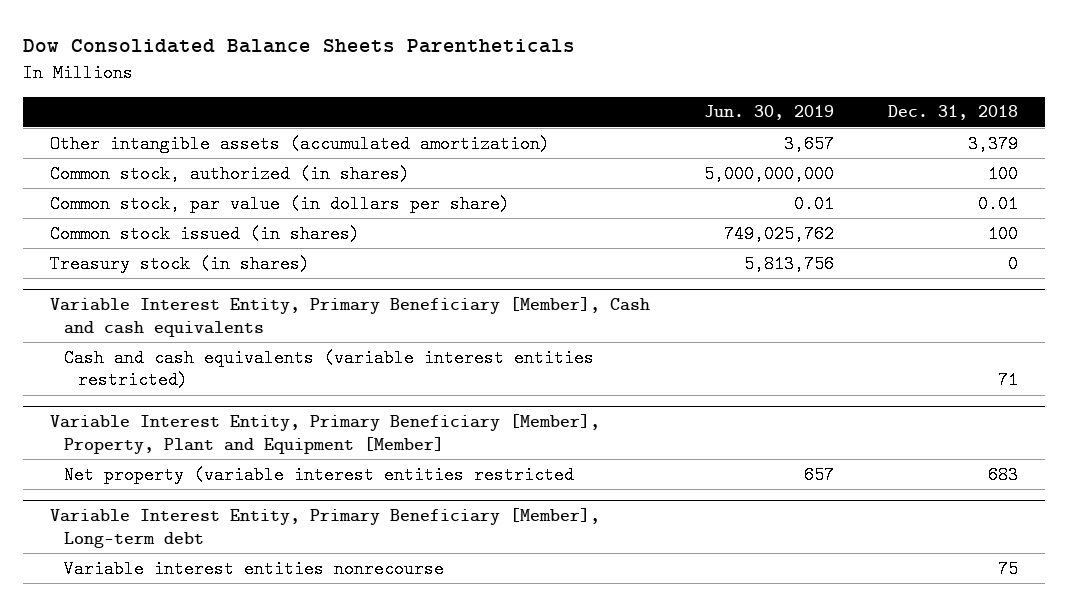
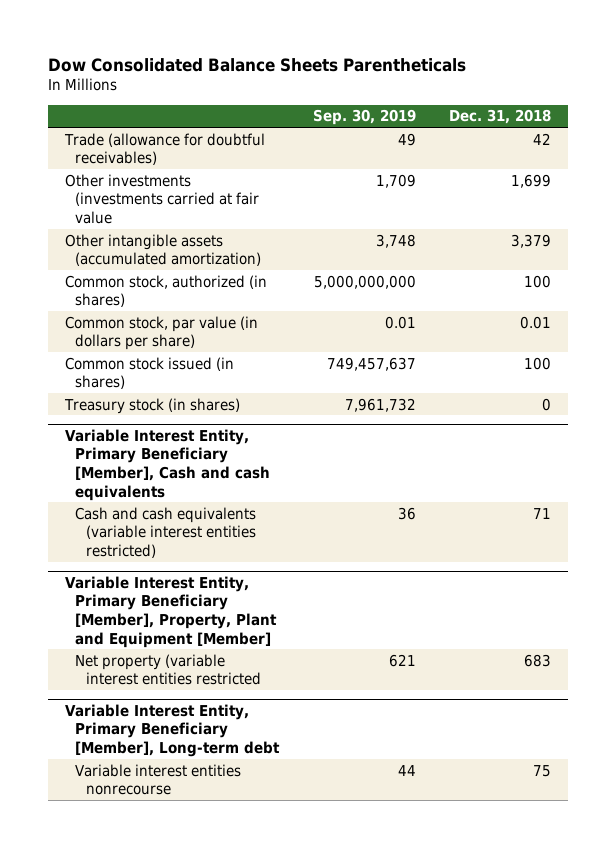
[703,105,834,121] Jun. 30, 2019 -> none
none -> [312,109,416,126] Sep. 30, 2019
none -> [63,132,265,166] Trade (allowance for doubtful receivables)
none -> [64,173,260,224] Other investments (investments carried at fair value

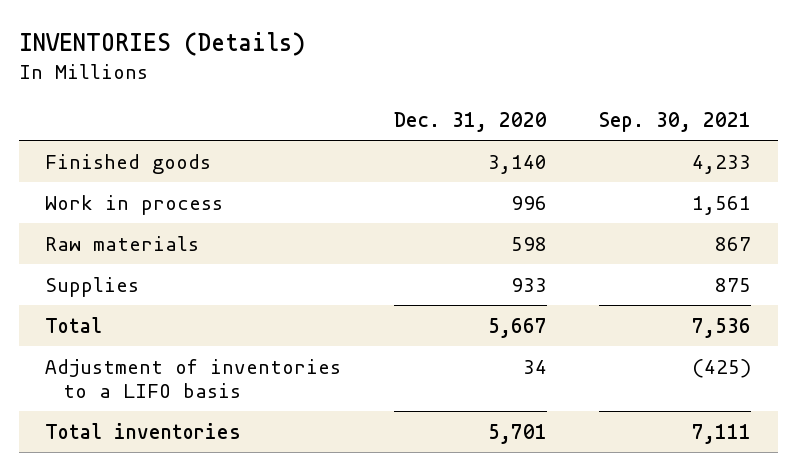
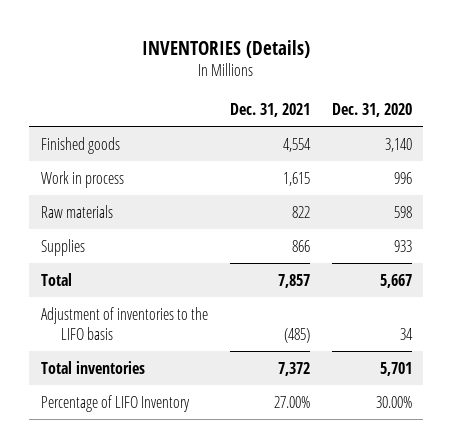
[599,112,752,133] Sep. 30, 2021 -> none
none -> [229,103,310,118] Dec. 31, 2021
[45,358,342,398] Adjustment of inventories to a LIFO basis -> [40,306,208,341] Adjustment of inventories to the LIFO basis
none -> [40,394,190,412] Percentage of LIFO Inventory

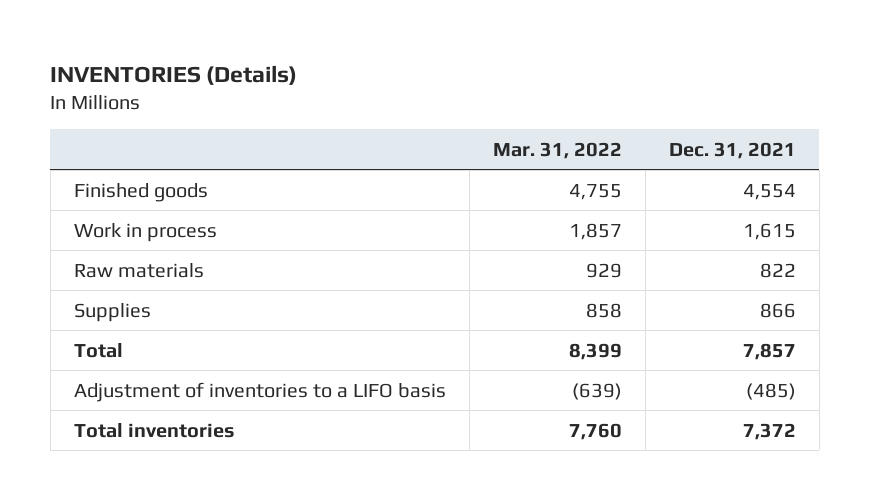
[331,103,412,118] Dec. 31, 2020 -> none
none -> [492,141,622,159] Mar. 31, 2022
[40,306,208,341] Adjustment of inventories to the LIFO basis -> [73,381,446,402] Adjustment of inventories to a LIFO basis
[40,394,190,412] Percentage of LIFO Inventory -> none

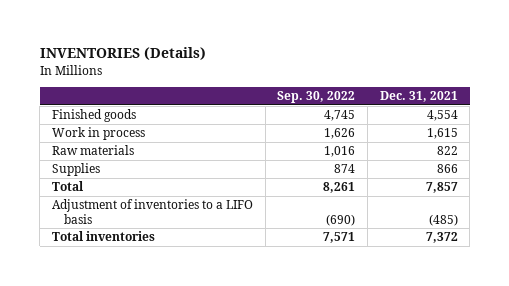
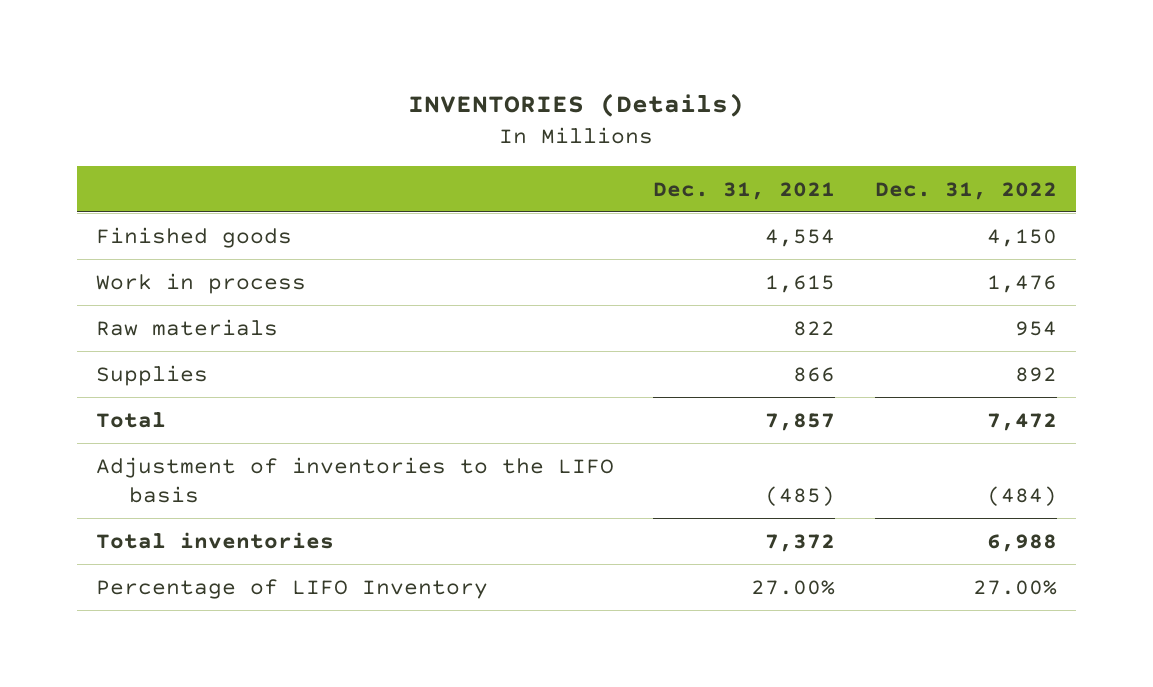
[277,91,356,104] Sep. 30, 2022 -> none
none -> [874,181,1057,200] Dec. 31, 2022
[51,199,253,224] Adjustment of inventories to a LIFO basis -> [96,456,615,503] Adjustment of inventories to the LIFO basis
none -> [96,578,489,599] Percentage of LIFO Inventory

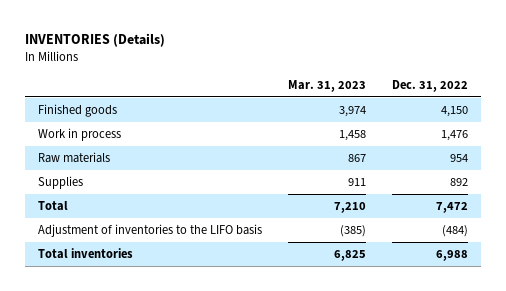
[653,181,836,200] Dec. 31, 2021 -> none
none -> [287,79,366,92] Mar. 31, 2023
[96,578,489,599] Percentage of LIFO Inventory -> none

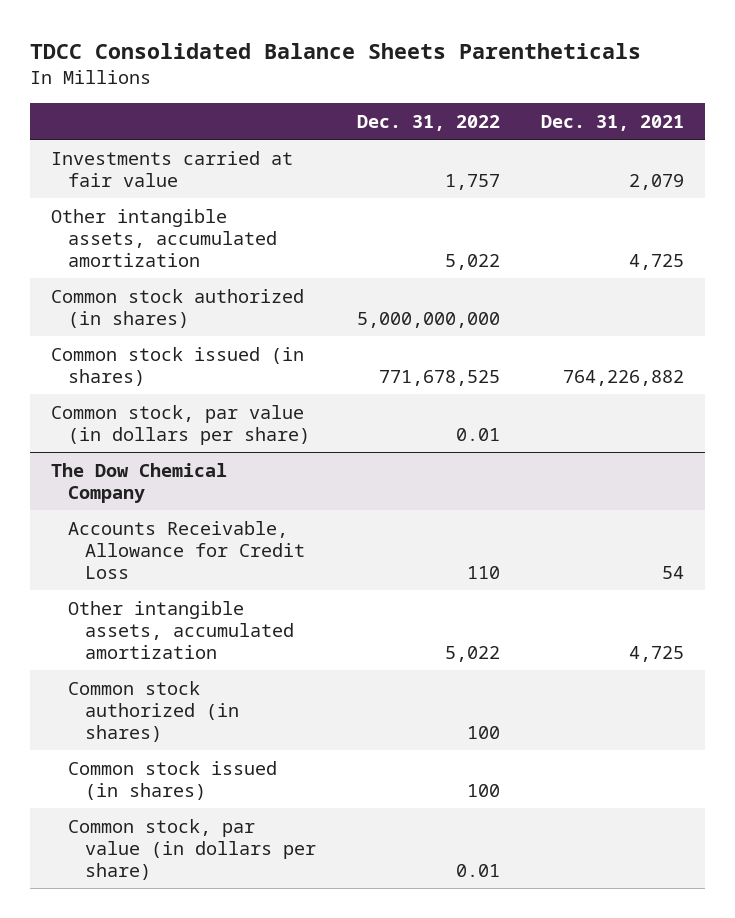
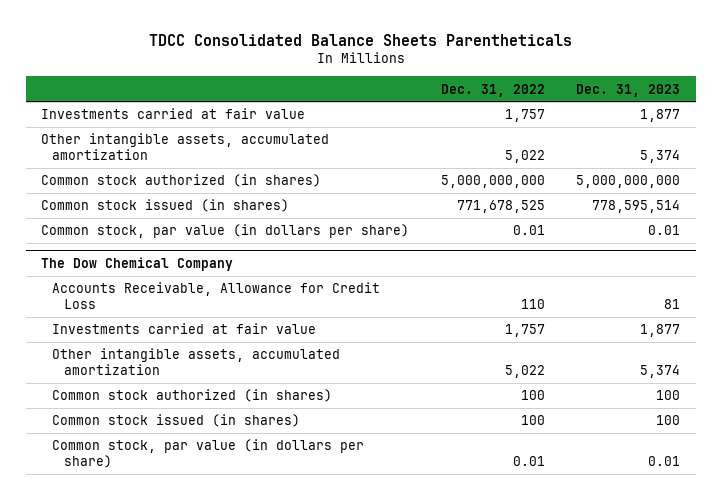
[541,114,685,131] Dec. 31, 2021 -> none
none -> [576,83,681,97] Dec. 31, 2023
none -> [52,323,317,335] Investments carried at fair value

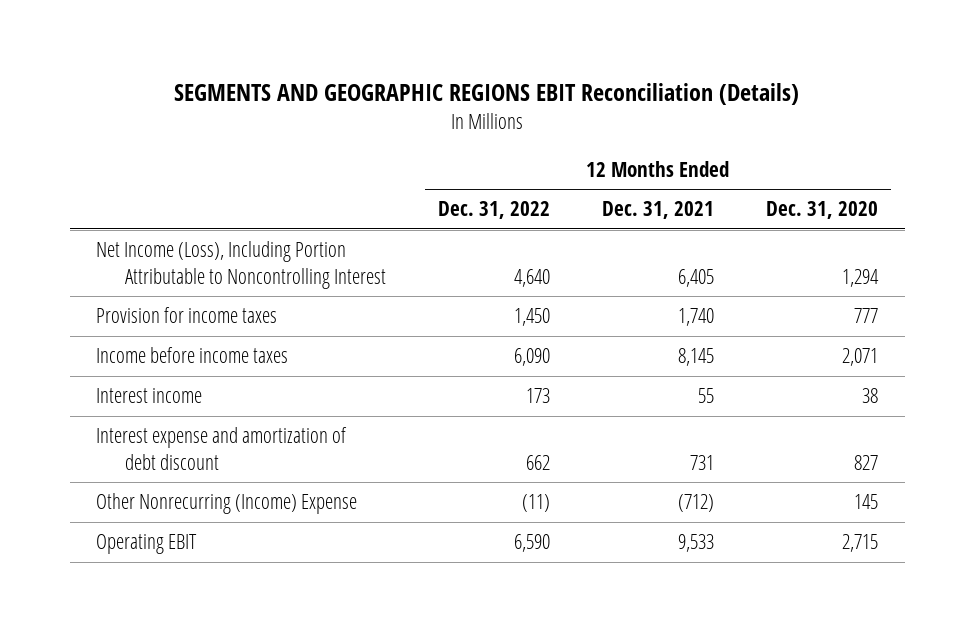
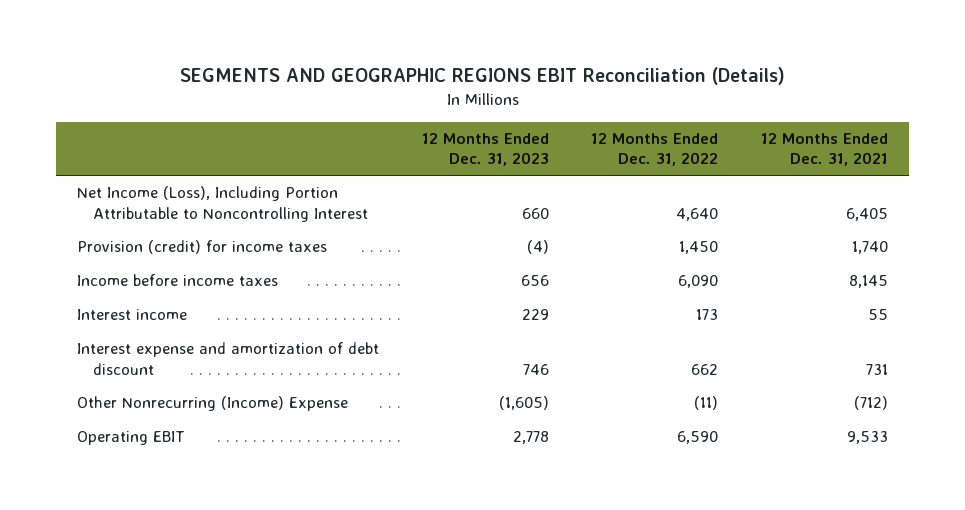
[766,201,879,220] Dec. 31, 2020 -> none
none -> [421,132,549,167] 12 Months Ended Dec. 31, 2023
[95,307,277,324] Provision for income taxes -> [77,240,328,255] Provision (credit) for income taxes

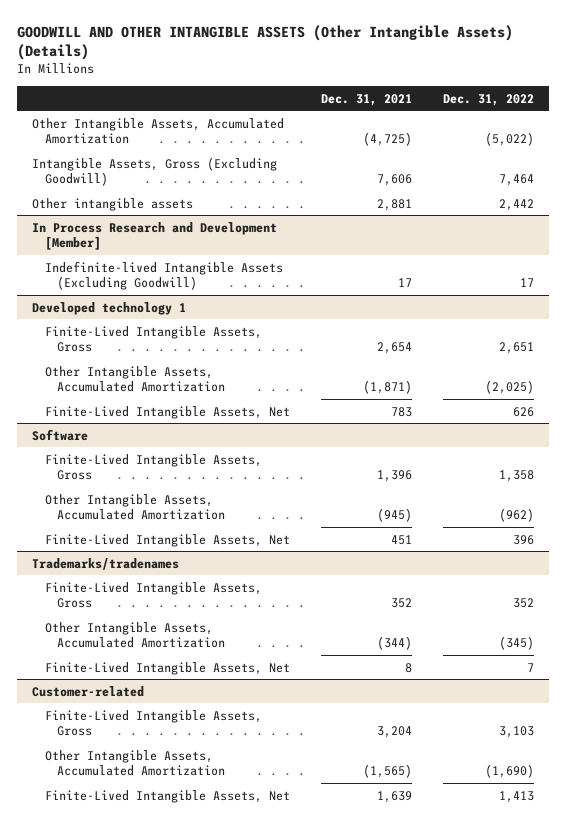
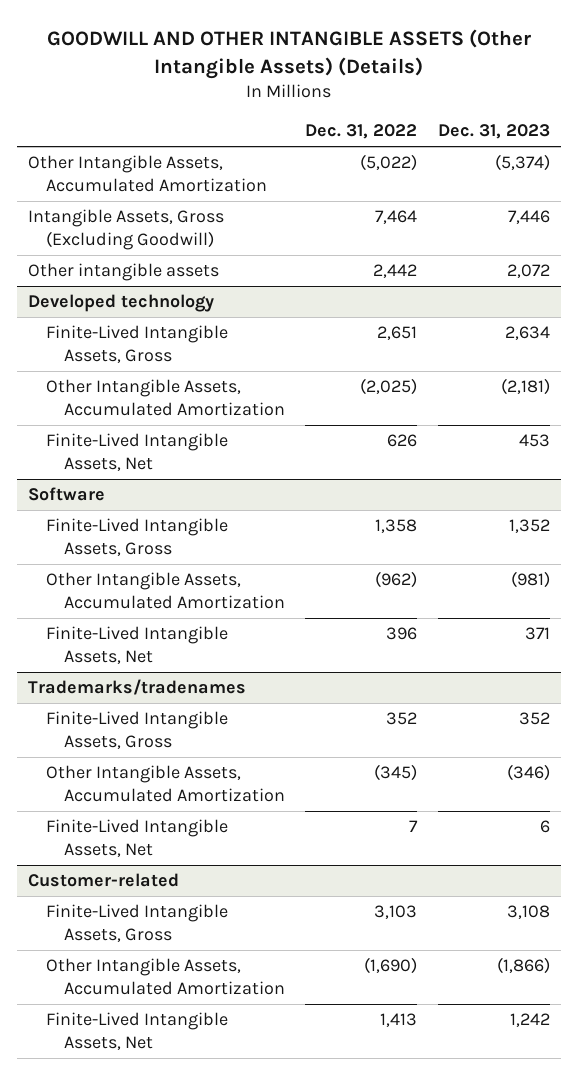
[320,93,412,106] Dec. 31, 2021 -> none
none -> [438,124,551,140] Dec. 31, 2023
[32,221,278,251] In Process Research and Development [Member] -> none
[44,260,283,291] Indefinite-lived Intangible Assets (Excluding Goodwill) -> none
[32,301,187,315] Developed technology 1 -> [27,294,214,313] Developed technology

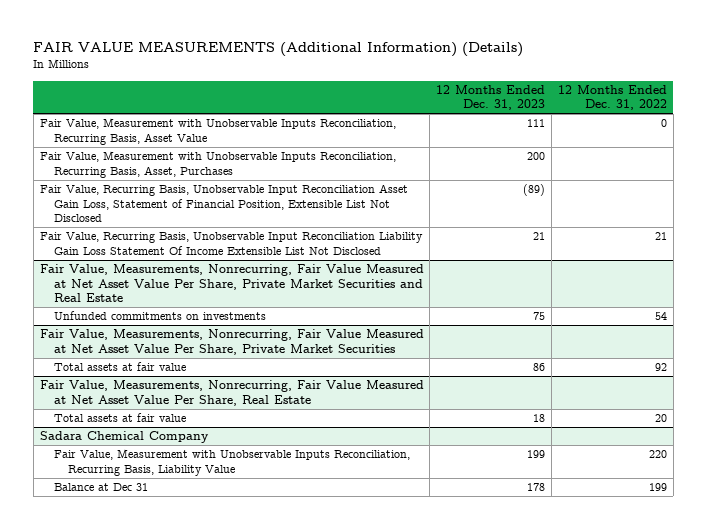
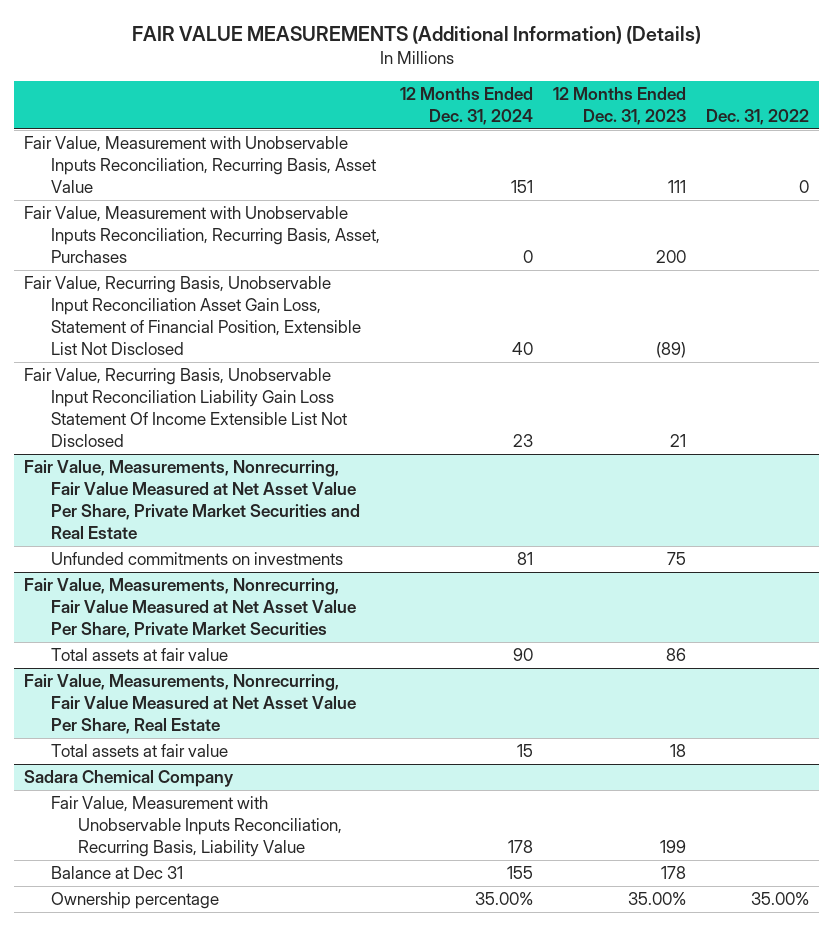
[558,84,668,111] 12 Months Ended Dec. 31, 2022 -> none
none -> [400,86,534,125] 12 Months Ended Dec. 31, 2024
none -> [705,108,809,125] Dec. 31, 2022
none -> [51,892,220,910] Ownership percentage

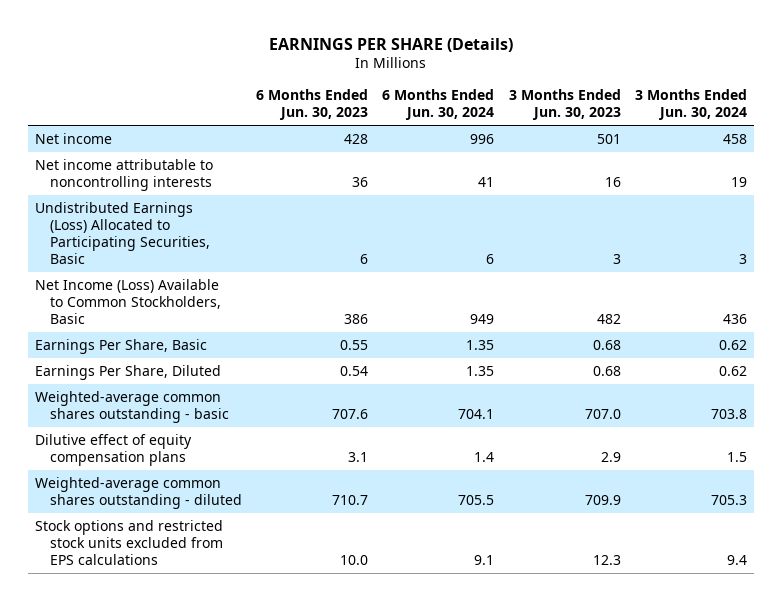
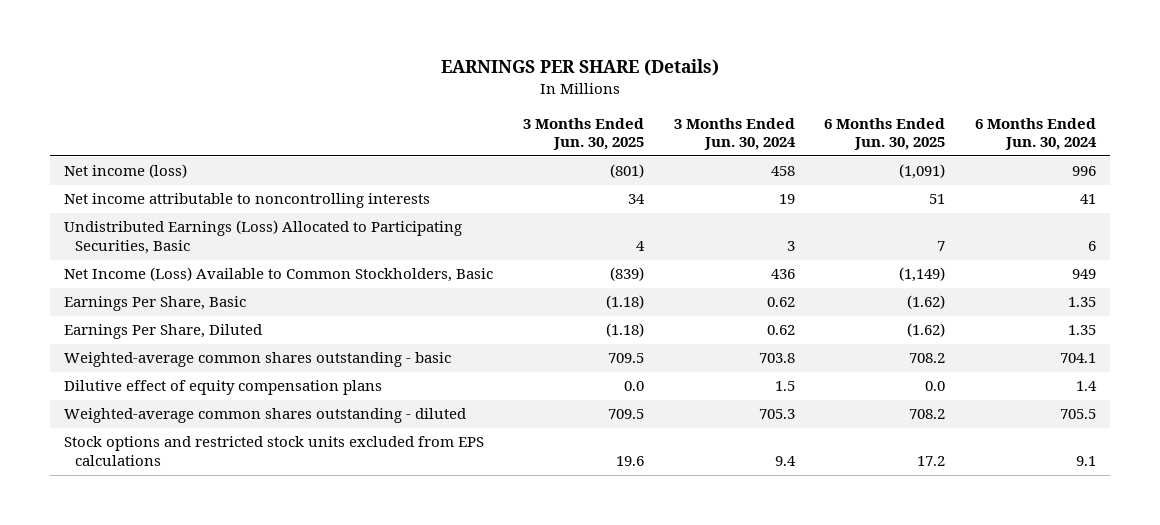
[256,89,369,121] 6 Months Ended Jun. 30, 2023 -> none
[508,89,621,121] 3 Months Ended Jun. 30, 2023 -> none
none -> [523,117,645,151] 3 Months Ended Jun. 30, 2025
none -> [824,117,946,151] 6 Months Ended Jun. 30, 2025
[35,132,113,144] Net income -> [64,164,188,179] Net income (loss)

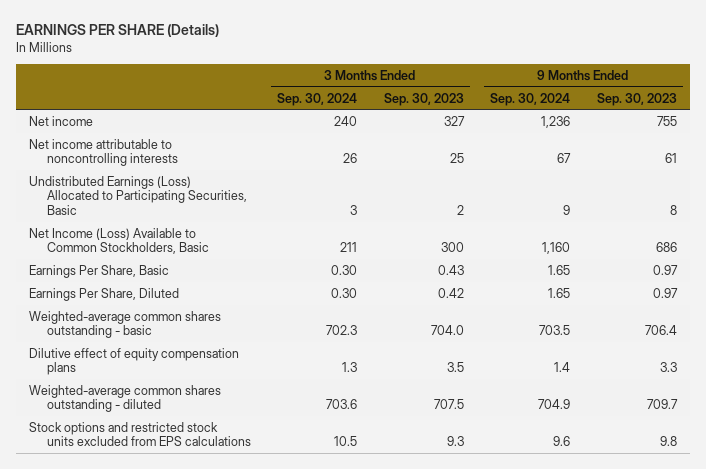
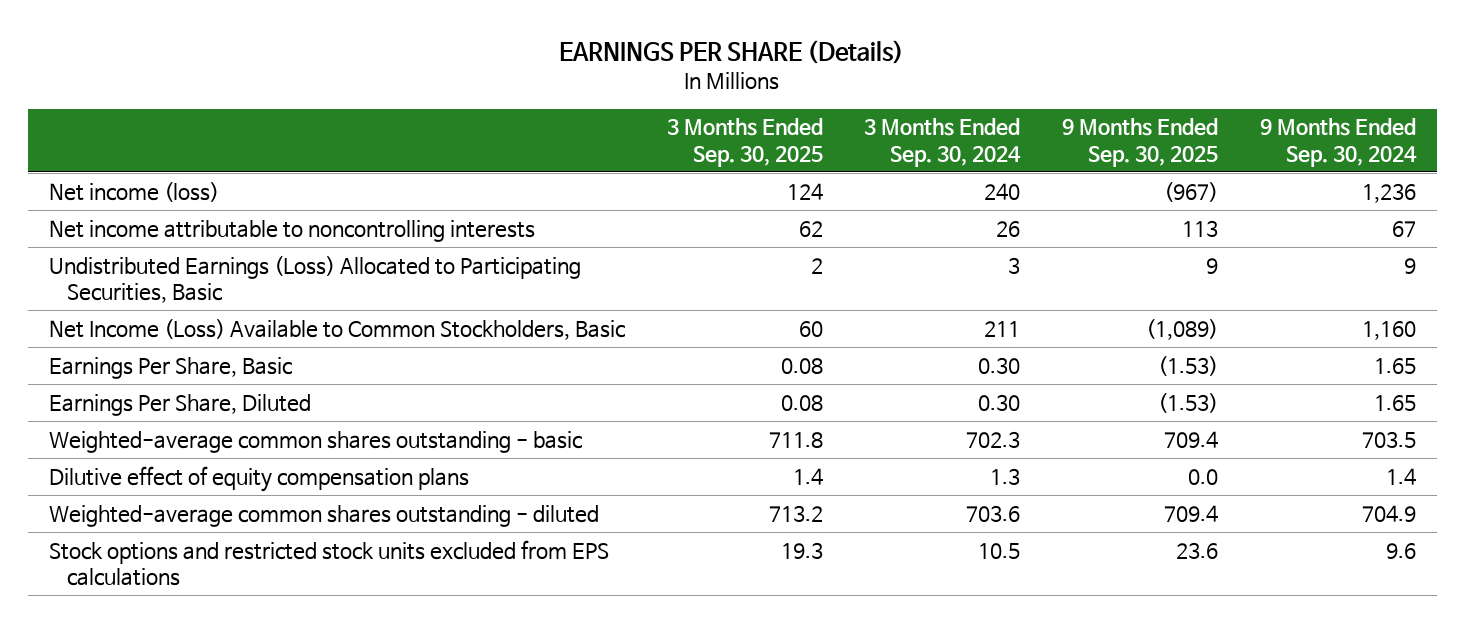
[383,92,464,106] Sep. 30, 2023 -> none
[596,92,677,106] Sep. 30, 2023 -> none
none -> [666,118,823,167] 3 Months Ended Sep. 30, 2025
none -> [1062,118,1219,167] 9 Months Ended Sep. 30, 2025
[29,115,94,126] Net income -> [48,181,219,202] Net income (loss)

